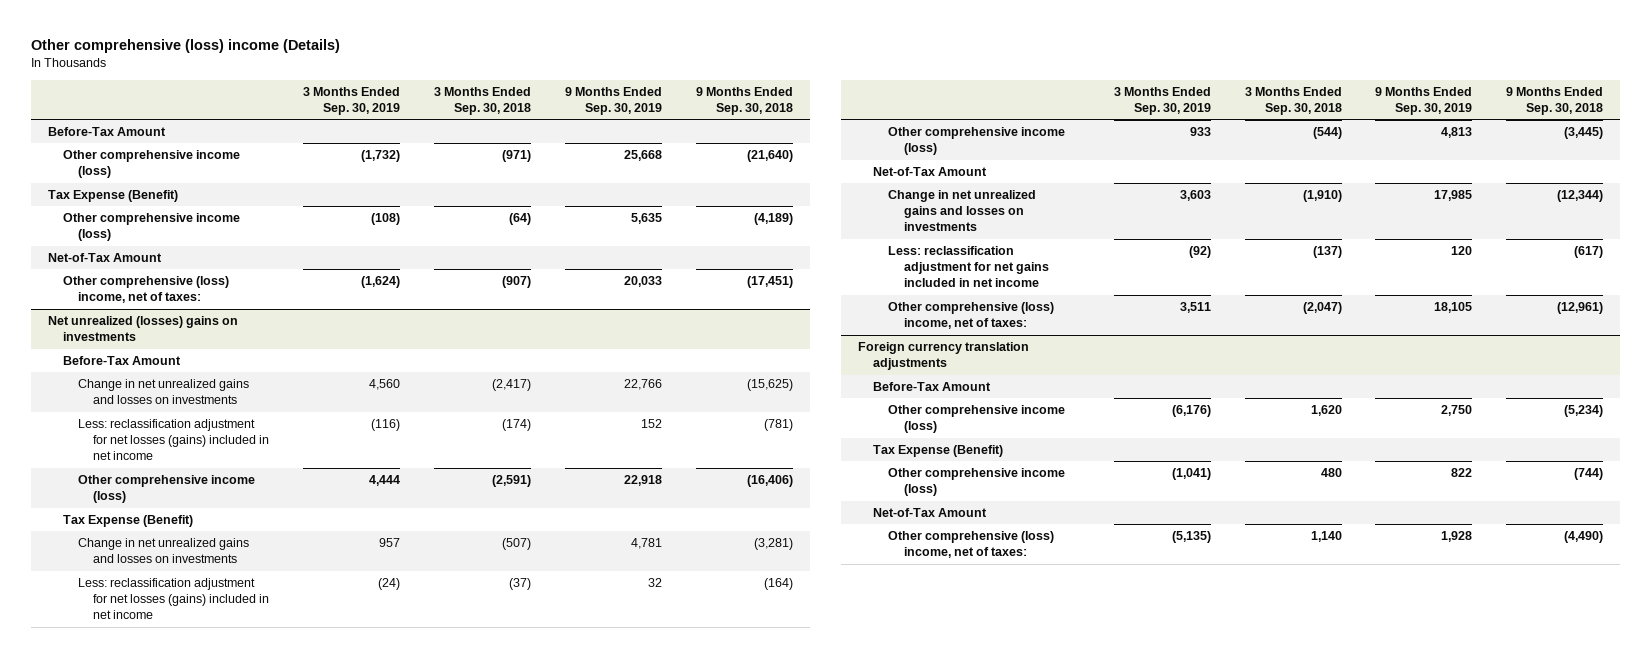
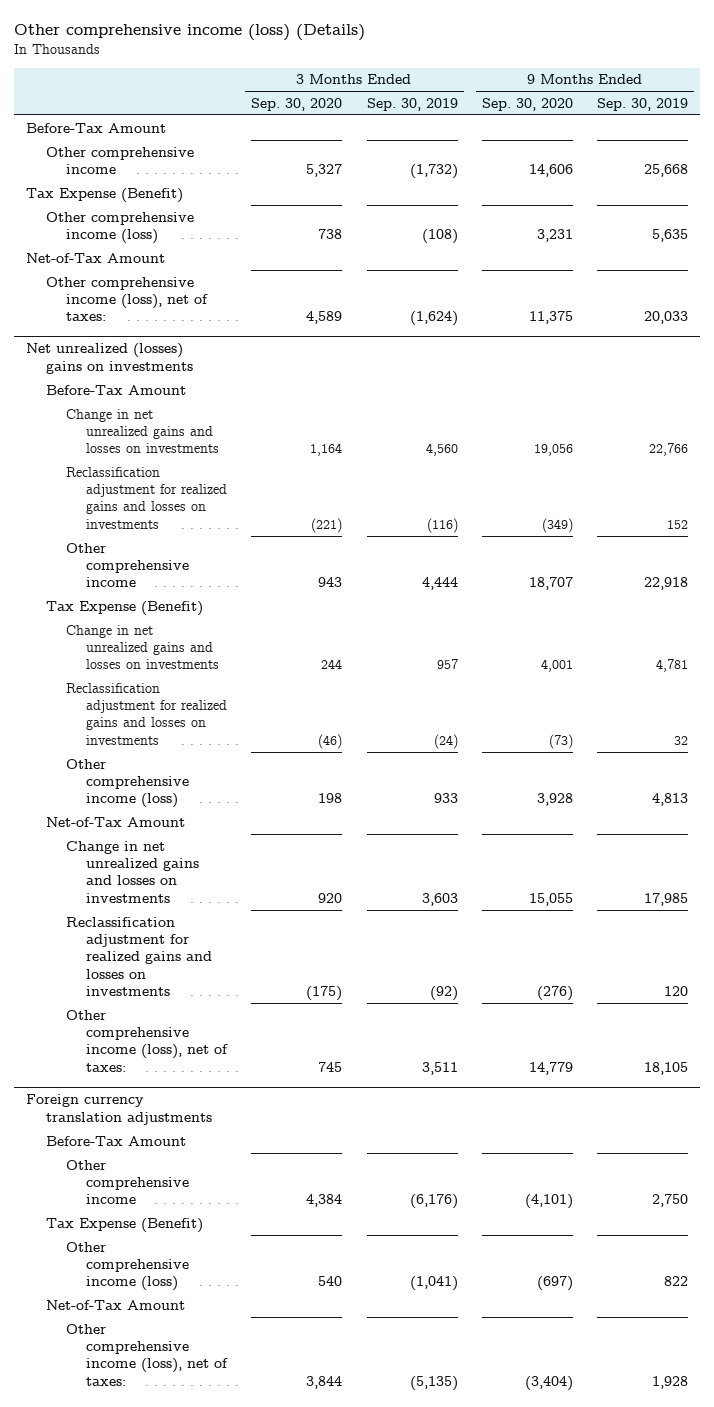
[30,39,340,54] Other comprehensive (loss) income (Details) -> [13,24,365,42] Other comprehensive income (loss) (Details)
[434,86,532,115] 3 Months Ended Sep. 30, 2018 -> none
[696,86,794,115] 9 Months Ended Sep. 30, 2018 -> none
none -> [251,97,343,111] Sep. 30, 2020
none -> [481,97,573,111] Sep. 30, 2020
[62,150,240,179] Other comprehensive income (loss) -> [45,146,194,174] Other comprehensive income
[62,276,229,304] Other comprehensive (loss) income, net of taxes: -> [45,276,208,322] Other comprehensive income (loss), net of taxes:
[78,419,270,461] Less: reclassification adjustment for net losses (gains) included in net income -> [65,466,228,529] Reclassification adjustment for realized gains and losses on investments
[78,475,256,504] Other comprehensive income (loss) -> [65,542,190,588] Other comprehensive income
[78,578,270,620] Less: reclassification adjustment for net losses (gains) included in net income -> [65,682,228,745] Reclassification adjustment for realized gains and losses on investments
[888,246,1049,288] Less: reclassification adjustment for net gains included in net income -> [65,916,213,996] Reclassification adjustment for realized gains and losses on investments
[888,302,1055,330] Other comprehensive (loss) income, net of taxes: -> [65,1009,229,1072] Other comprehensive income (loss), net of taxes:
[888,405,1066,434] Other comprehensive income (loss) -> [65,1159,190,1205] Other comprehensive income
[888,531,1055,559] Other comprehensive (loss) income, net of taxes: -> [65,1323,229,1386] Other comprehensive income (loss), net of taxes:

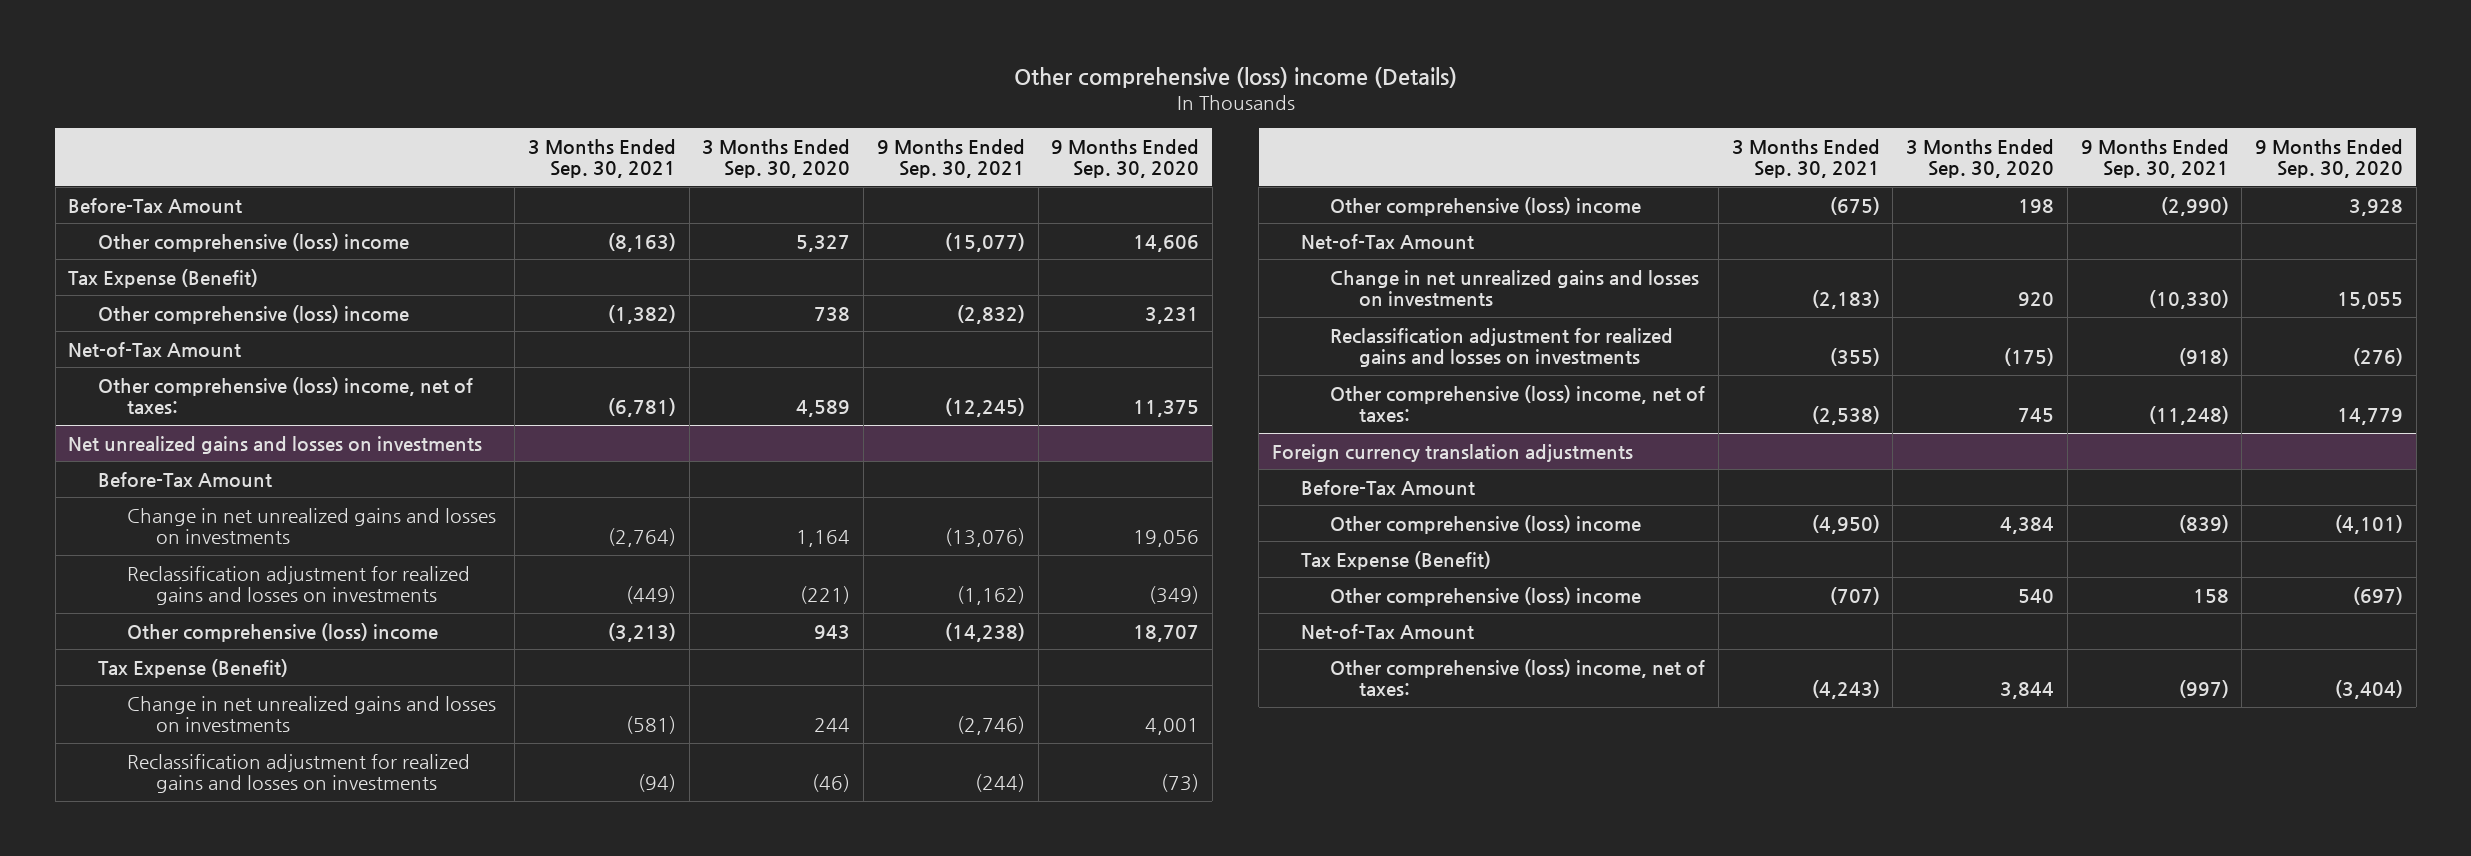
[13,24,365,42] Other comprehensive income (loss) (Details) -> [1013,67,1457,89] Other comprehensive (loss) income (Details)
[366,97,458,111] Sep. 30, 2019 -> none
[596,97,688,111] Sep. 30, 2019 -> none
none -> [527,138,676,179] 3 Months Ended Sep. 30, 2021
none -> [876,138,1025,179] 9 Months Ended Sep. 30, 2021
[45,146,194,174] Other comprehensive income -> [97,232,409,252] Other comprehensive (loss) income
[45,211,194,244] Other comprehensive income (loss) -> [97,304,409,324] Other comprehensive (loss) income
[45,276,208,322] Other comprehensive income (loss), net of taxes: -> [97,376,473,415] Other comprehensive (loss) income, net of taxes:
[25,343,193,374] Net unrealized (losses) gains on investments -> [68,435,483,454] Net unrealized gains and losses on investments
[65,542,190,588] Other comprehensive income -> [126,622,438,642] Other comprehensive (loss) income
[65,758,190,809] Other comprehensive income (loss) -> [1330,196,1642,216] Other comprehensive (loss) income
[65,1009,229,1072] Other comprehensive income (loss), net of taxes: -> [1330,384,1706,423] Other comprehensive (loss) income, net of taxes:
[65,1159,190,1205] Other comprehensive income -> [1330,514,1642,534] Other comprehensive (loss) income
[65,1241,190,1292] Other comprehensive income (loss) -> [1330,586,1642,606] Other comprehensive (loss) income
[65,1323,229,1386] Other comprehensive income (loss), net of taxes: -> [1330,658,1706,697] Other comprehensive (loss) income, net of taxes:

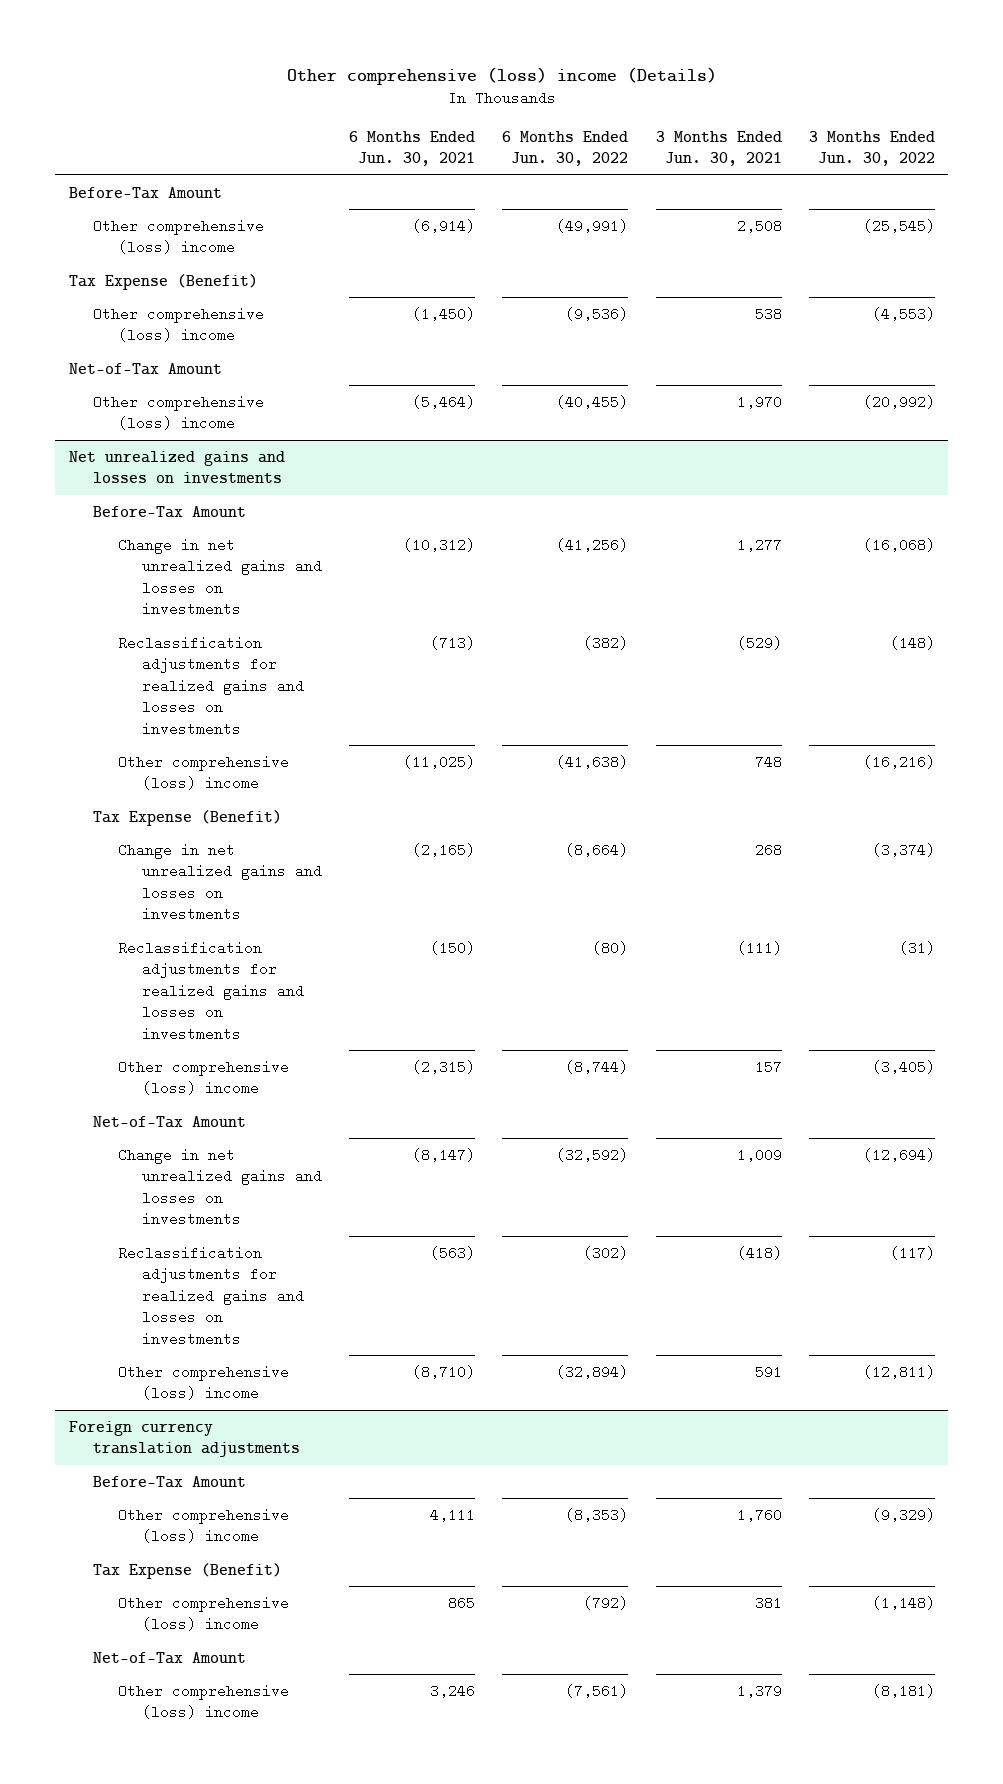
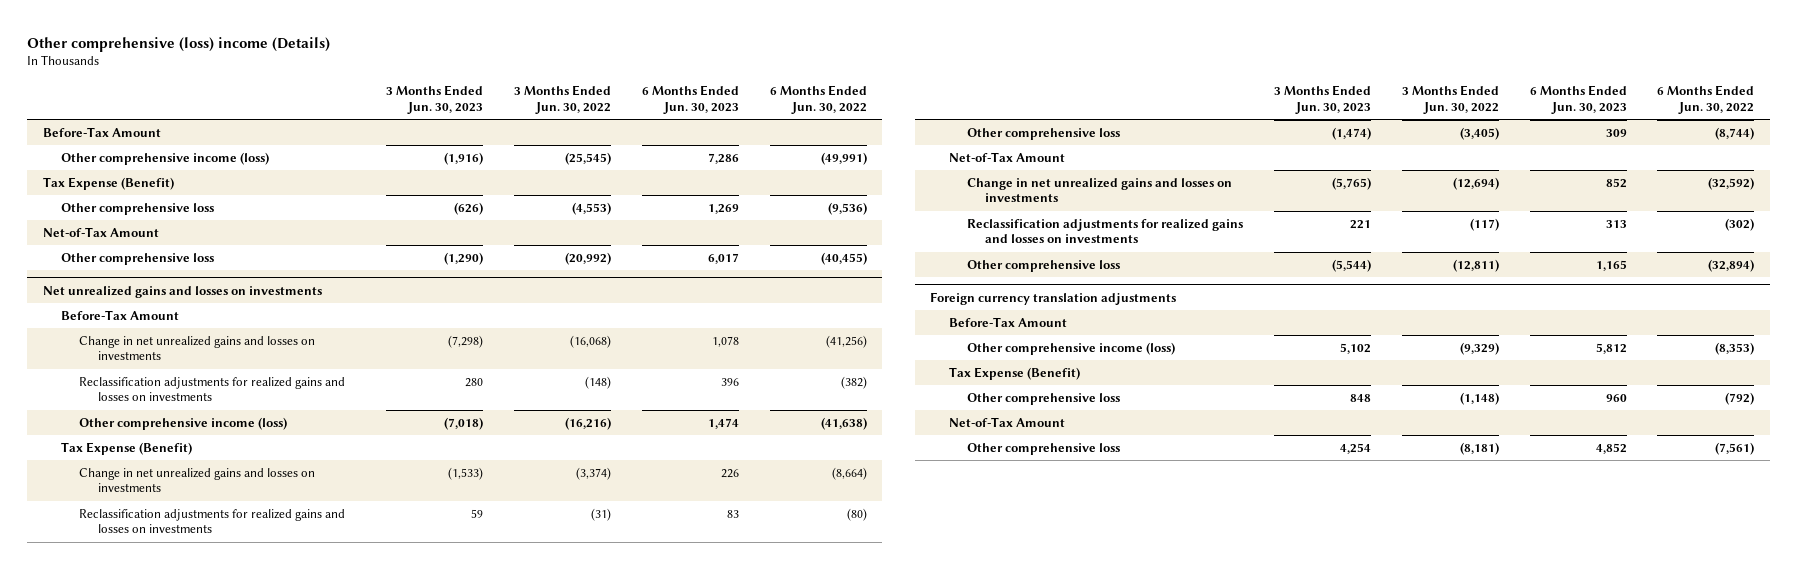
[349,130,476,167] 6 Months Ended Jun. 30, 2021 -> none
[655,130,782,167] 3 Months Ended Jun. 30, 2021 -> none
none -> [386,85,484,114] 3 Months Ended Jun. 30, 2023
none -> [641,85,739,114] 6 Months Ended Jun. 30, 2023
[93,218,265,255] Other comprehensive (loss) income -> [60,151,269,165] Other comprehensive income (loss)
[93,306,265,343] Other comprehensive (loss) income -> [60,202,214,215] Other comprehensive loss
[93,394,265,431] Other comprehensive (loss) income -> [60,252,214,265] Other comprehensive loss
[117,754,289,791] Other comprehensive (loss) income -> [79,416,288,430] Other comprehensive income (loss)
[117,1059,289,1096] Other comprehensive (loss) income -> [967,127,1121,140] Other comprehensive loss
[117,1364,289,1401] Other comprehensive (loss) income -> [967,259,1121,272] Other comprehensive loss
[117,1507,289,1544] Other comprehensive (loss) income -> [967,341,1176,355] Other comprehensive income (loss)
[117,1595,289,1632] Other comprehensive (loss) income -> [967,392,1121,405] Other comprehensive loss
[117,1683,289,1720] Other comprehensive (loss) income -> [967,442,1121,455] Other comprehensive loss

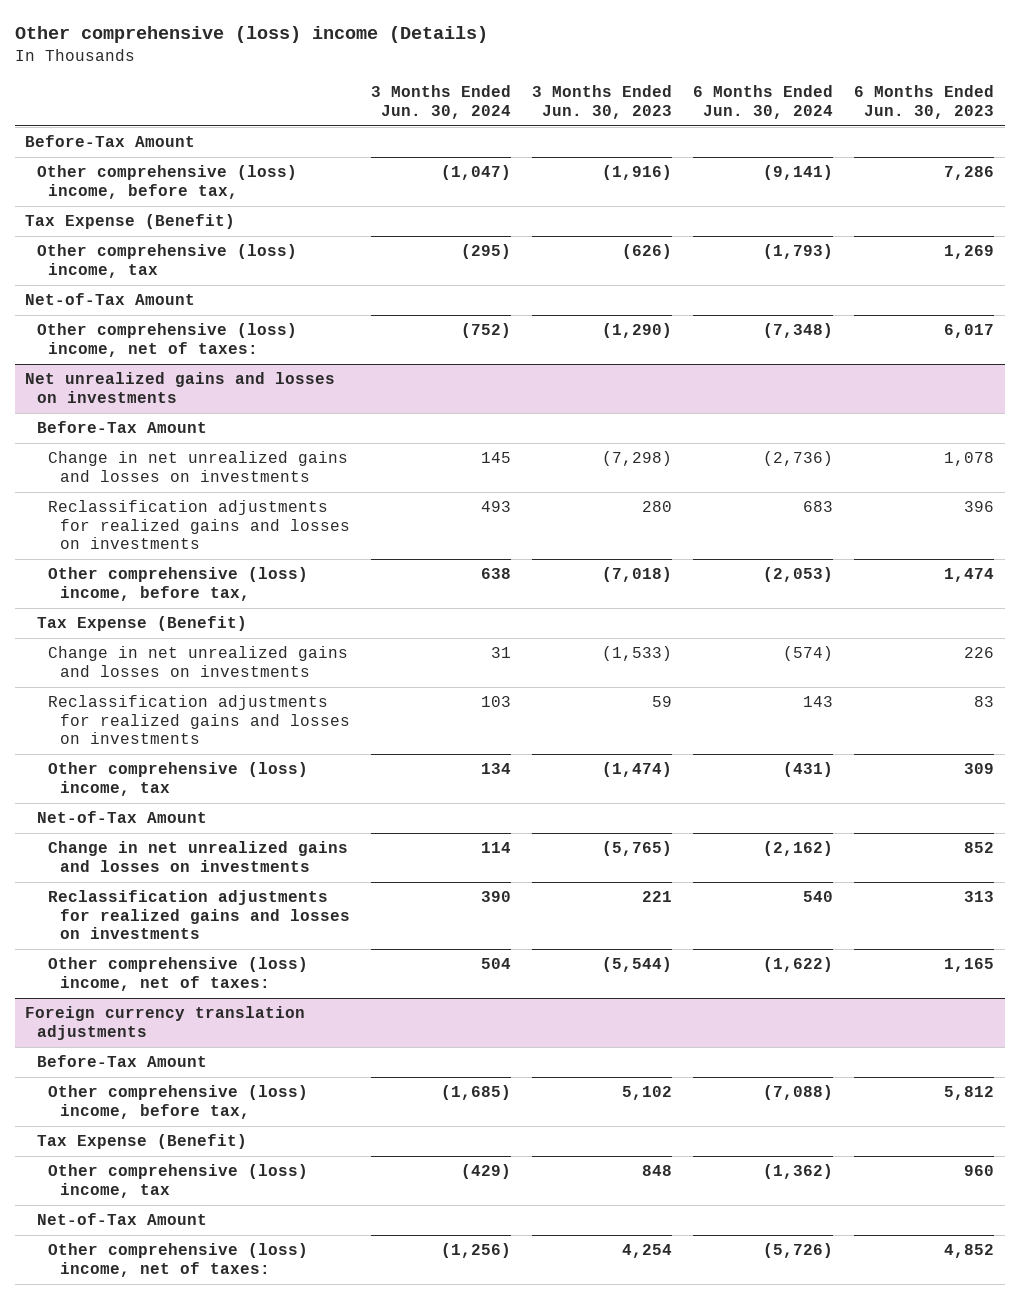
[513,85,611,114] 3 Months Ended Jun. 30, 2022 -> none
[769,85,867,114] 6 Months Ended Jun. 30, 2022 -> none
none -> [371,85,512,119] 3 Months Ended Jun. 30, 2024
none -> [693,85,834,119] 6 Months Ended Jun. 30, 2024
[60,151,269,165] Other comprehensive income (loss) -> [36,165,297,199] Other comprehensive (loss) income, before tax,
[60,202,214,215] Other comprehensive loss -> [36,244,297,278] Other comprehensive (loss) income, tax
[60,252,214,265] Other comprehensive loss -> [36,323,297,357] Other comprehensive (loss) income, net of taxes:
[79,416,288,430] Other comprehensive income (loss) -> [48,567,309,601] Other comprehensive (loss) income, before tax,
[967,127,1121,140] Other comprehensive loss -> [48,762,309,796] Other comprehensive (loss) income, tax
[967,259,1121,272] Other comprehensive loss -> [48,957,309,991] Other comprehensive (loss) income, net of taxes:
[967,341,1176,355] Other comprehensive income (loss) -> [48,1085,309,1119] Other comprehensive (loss) income, before tax,
[967,392,1121,405] Other comprehensive loss -> [48,1164,309,1198] Other comprehensive (loss) income, tax
[967,442,1121,455] Other comprehensive loss -> [48,1243,309,1277] Other comprehensive (loss) income, net of taxes:

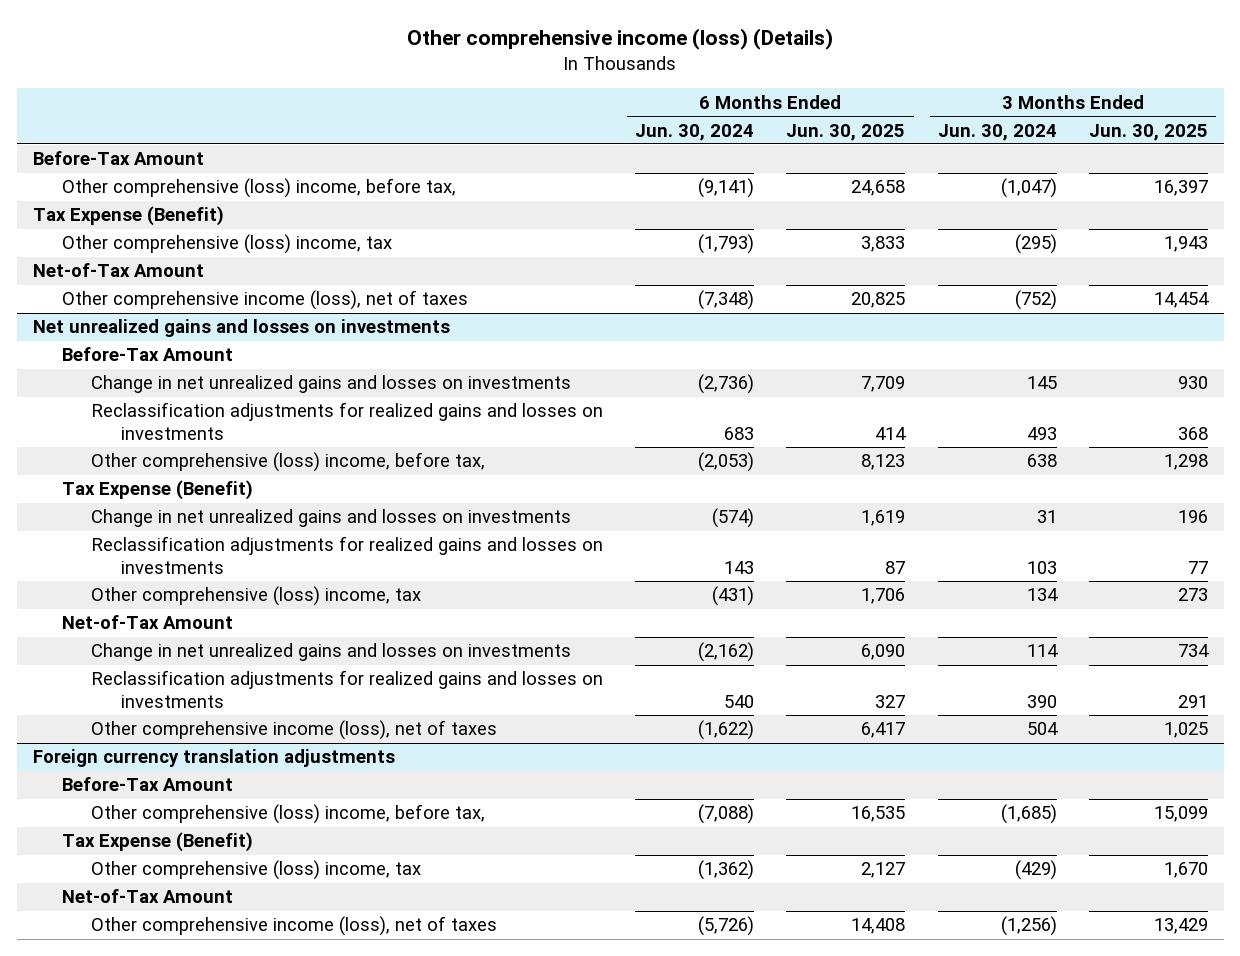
[14,26,488,44] Other comprehensive (loss) income (Details) -> [407,28,834,51] Other comprehensive income (loss) (Details)
[532,85,673,119] 3 Months Ended Jun. 30, 2023 -> none
[854,85,995,119] 6 Months Ended Jun. 30, 2023 -> none
none -> [786,123,906,141] Jun. 30, 2025
none -> [1088,123,1208,141] Jun. 30, 2025
[36,323,297,357] Other comprehensive (loss) income, net of taxes: -> [62,290,469,311] Other comprehensive income (loss), net of taxes
[48,957,309,991] Other comprehensive (loss) income, net of taxes: -> [91,720,498,741] Other comprehensive income (loss), net of taxes
[48,1243,309,1277] Other comprehensive (loss) income, net of taxes: -> [91,916,498,937] Other comprehensive income (loss), net of taxes

